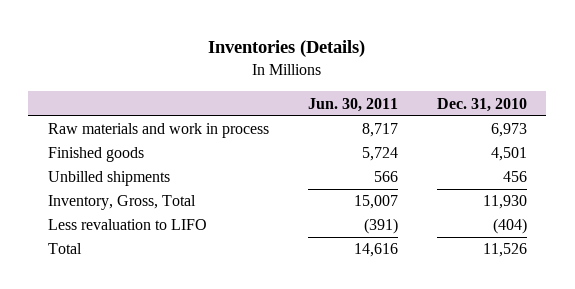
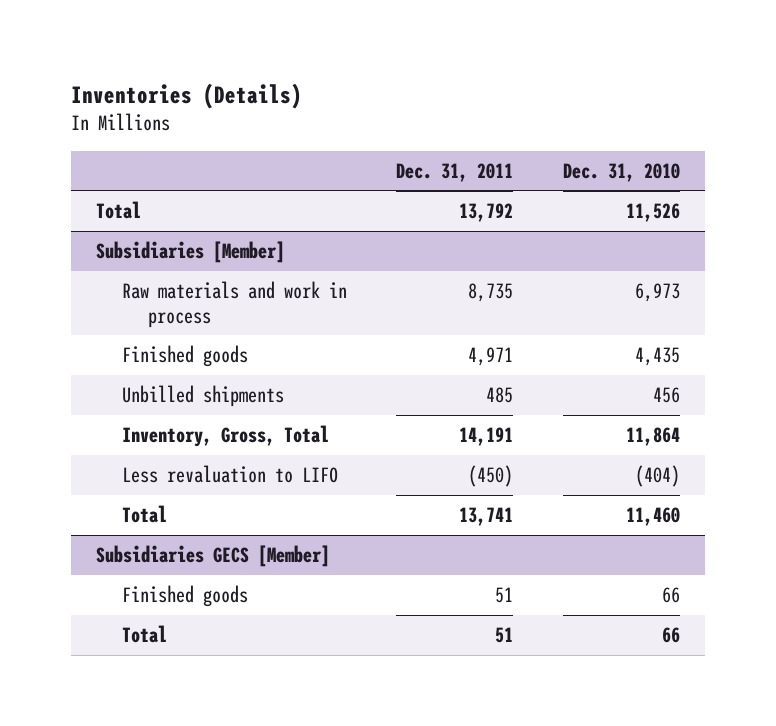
[307,97,398,112] Jun. 30, 2011 -> none
none -> [396,162,514,182] Dec. 31, 2011
[47,243,82,255] Total -> [95,201,141,220] Total
none -> [95,241,285,264] Subsidiaries [Member]
[490,147,527,162] 4,501 -> [635,347,681,367] 4,435
[482,195,527,210] 11,930 -> [626,427,681,447] 11,864
none -> [121,505,167,524] Total
none -> [95,545,330,568] Subsidiaries GECS [Member]
none -> [121,585,248,608] Finished goods
none -> [121,625,167,644] Total

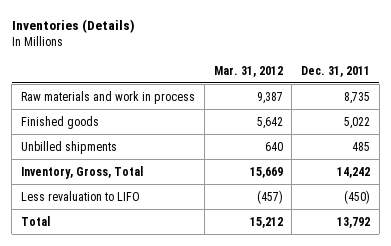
[563,162,681,182] Dec. 31, 2010 -> none
none -> [213,65,283,77] Mar. 31, 2012
[95,241,285,264] Subsidiaries [Member] -> none
[468,347,514,367] 4,971 -> [344,116,371,129] 5,022
[459,427,514,447] 14,191 -> [337,166,371,178] 14,242
[121,505,167,524] Total -> none
[95,545,330,568] Subsidiaries GECS [Member] -> none
[121,585,248,608] Finished goods -> none
[121,625,167,644] Total -> none
[95,201,141,220] Total -> [21,215,51,226] Total

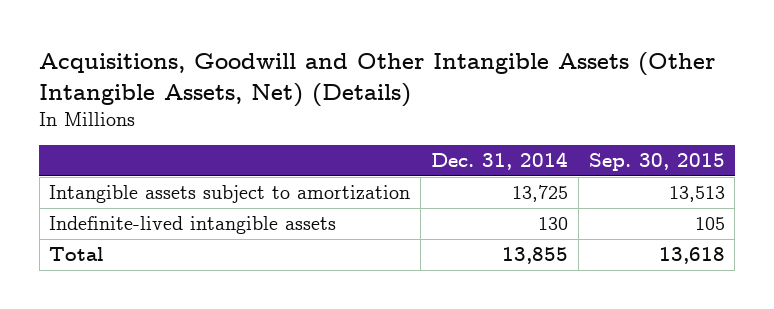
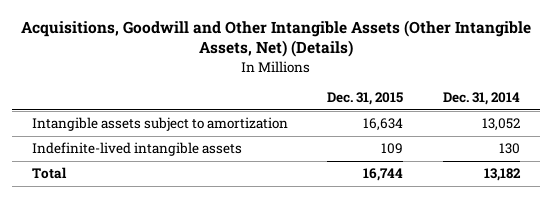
[588,153,725,172] Sep. 30, 2015 -> none
none -> [327,92,404,106] Dec. 31, 2015
[512,184,569,202] 13,725 -> [482,118,521,132] 13,052
[502,246,569,264] 13,855 -> [484,168,522,182] 13,182

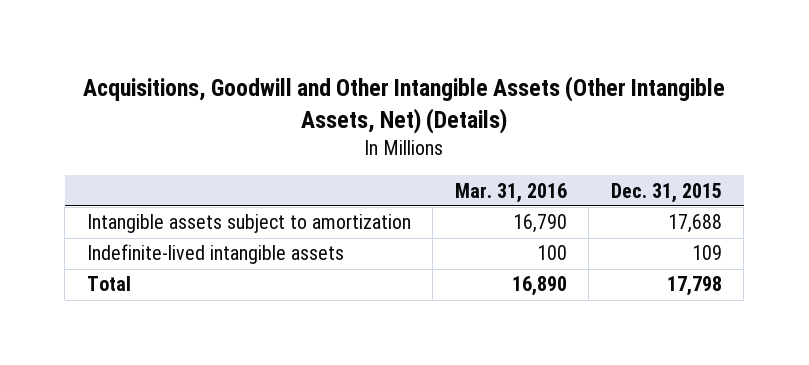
[443,92,521,106] Dec. 31, 2014 -> none
none -> [454,182,567,203] Mar. 31, 2016
[363,118,404,132] 16,634 -> [667,214,722,234] 17,688
[363,168,404,182] 16,744 -> [666,276,722,297] 17,798

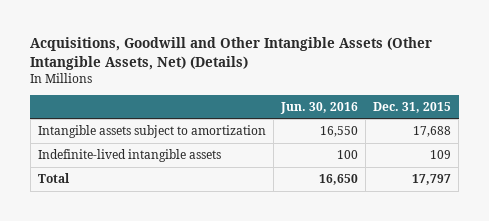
[454,182,567,203] Mar. 31, 2016 -> none
none -> [279,101,358,114] Jun. 30, 2016
[666,276,722,297] 17,798 -> [412,174,452,186] 17,797

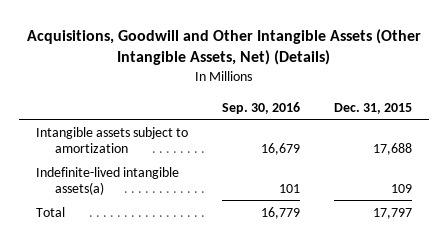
[279,101,358,114] Jun. 30, 2016 -> none
none -> [221,101,300,114] Sep. 30, 2016
[37,149,221,163] Indefinite-lived intangible assets -> [35,166,179,195] Indefinite-lived intangible assets(a)

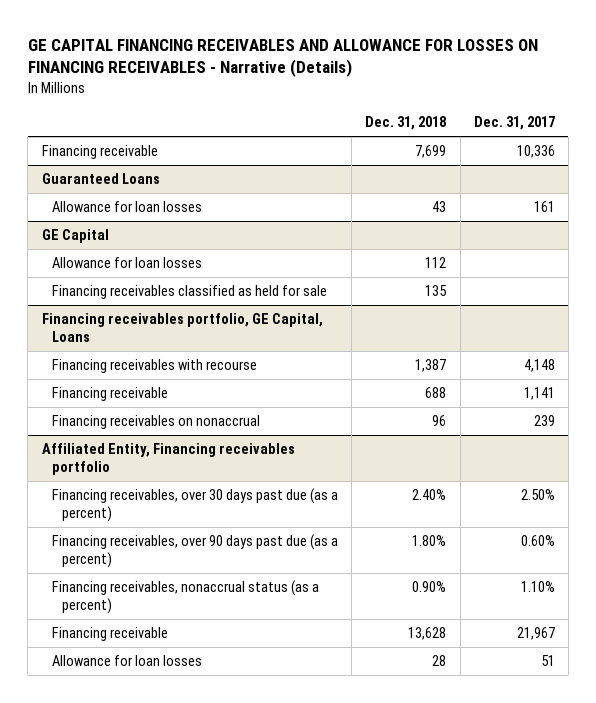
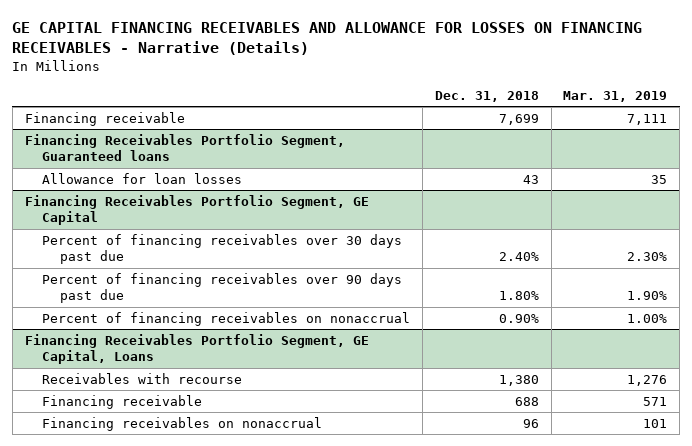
[473,116,555,131] Dec. 31, 2017 -> none
none -> [563,90,668,102] Mar. 31, 2019
[41,173,160,185] Guaranteed Loans -> none
none -> [24,134,345,162] Financing Receivables Portfolio Segment, Guaranteed loans
[41,229,109,244] GE Capital -> none
[51,257,202,269] Allowance for loan losses -> none
[51,285,327,300] Financing receivables classified as held for sale -> none
none -> [24,195,369,226] Financing Receivables Portfolio Segment, GE Capital
none -> [42,234,403,265] Percent of financing receivables over 30 days past due
none -> [42,273,403,304] Percent of financing receivables over 90 days past due
none -> [42,312,411,327] Percent of financing receivables on nonaccrual
[41,313,323,342] Financing receivables portfolio, GE Capital, Loans -> [24,334,369,365] Financing Receivables Portfolio Segment, GE Capital, Loans
[51,359,257,374] Financing receivables with recourse -> [42,373,243,385] Receivables with recourse
[415,359,447,373] 1,387 -> [498,375,539,387] 1,380
[41,443,295,475] Affiliated Entity, Financing receivables portfolio -> none
[51,488,338,522] Financing receivables, over 30 days past due (as a percent) -> none
[51,534,338,568] Financing receivables, over 90 days past due (as a percent) -> none
[51,580,319,614] Financing receivables, nonaccrual status (as a percent) -> none
[51,627,168,642] Financing receivable -> none
[51,655,202,667] Allowance for loan losses -> none

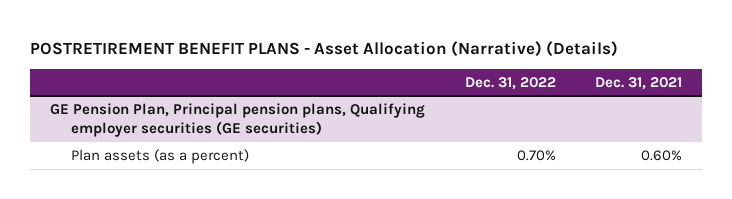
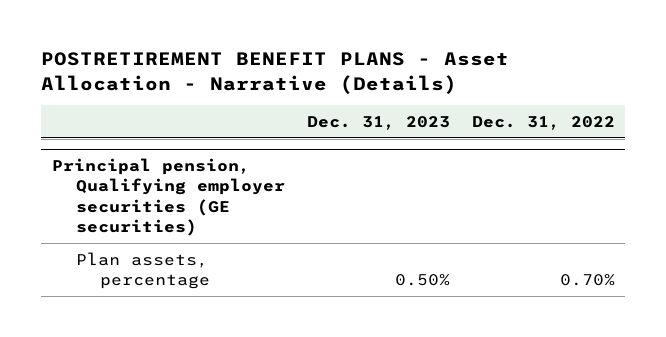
[30,40,619,57] POSTRETIREMENT BENEFIT PLANS - Asset Allocation (Narrative) (Details) -> [40,52,509,94] POSTRETIREMENT BENEFIT PLANS - Asset Allocation - Narrative (Details)
[595,76,683,90] Dec. 31, 2021 -> none
none -> [306,116,450,131] Dec. 31, 2023
[50,103,426,137] GE Pension Plan, Principal pension plans, Qualifying employer securities (GE securities) -> [51,157,286,237] Principal pension, Qualifying employer securities (GE securities)
[70,149,249,165] Plan assets (as a percent) -> [76,251,211,290] Plan assets, percentage

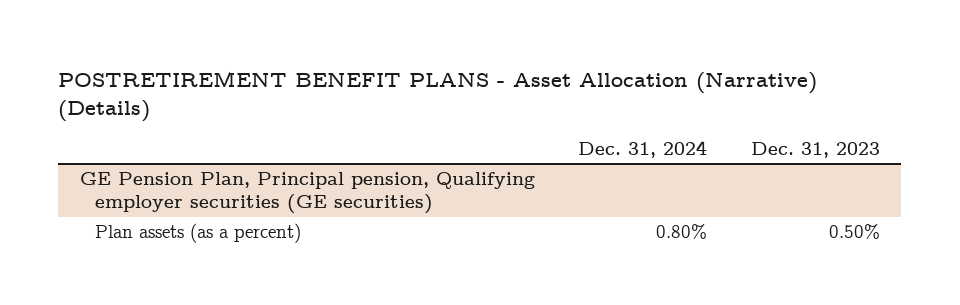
[40,52,509,94] POSTRETIREMENT BENEFIT PLANS - Asset Allocation - Narrative (Details) -> [58,70,818,123] POSTRETIREMENT BENEFIT PLANS - Asset Allocation (Narrative) (Details)
[471,116,615,131] Dec. 31, 2022 -> none
none -> [578,139,708,158] Dec. 31, 2024
[51,157,286,237] Principal pension, Qualifying employer securities (GE securities) -> [80,172,536,215] GE Pension Plan, Principal pension, Qualifying employer securities (GE securities)
[76,251,211,290] Plan assets, percentage -> [94,223,301,244] Plan assets (as a percent)

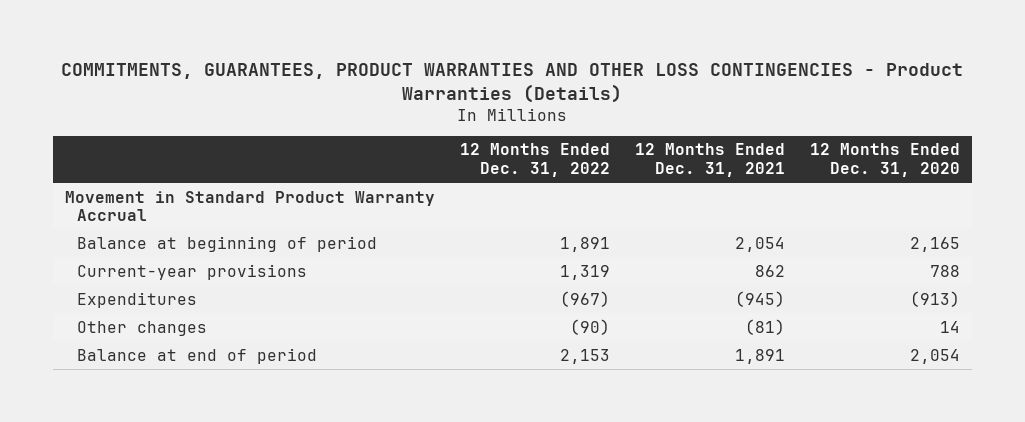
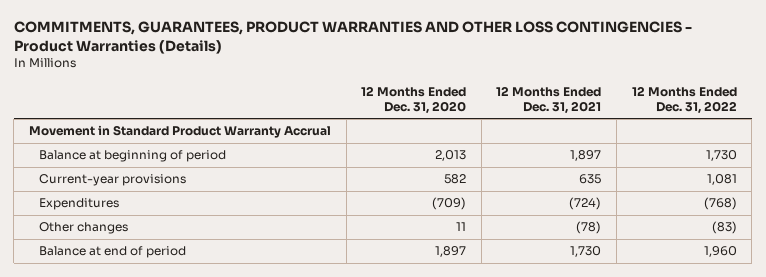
[559,236,610,252] 1,891 -> [705,150,737,162] 1,730
[734,236,785,252] 2,054 -> [570,150,602,162] 1,897
[909,236,960,252] 2,165 -> [435,150,467,162] 2,013
[559,264,610,280] 1,319 -> [706,174,737,186] 1,081
[754,264,785,277] 862 -> [579,174,602,185] 635
[929,264,960,277] 788 -> [444,174,467,185] 582
[559,290,610,307] (967) -> [703,197,737,211] (768)
[734,290,785,307] (945) -> [569,197,602,211] (724)
[909,290,960,307] (913) -> [432,197,467,211] (709)
[569,318,610,335] (90) -> [711,221,737,235] (83)
[744,318,785,335] (81) -> [576,221,602,235] (78)
[939,320,960,333] 14 -> [456,222,467,232] 11
[559,348,610,364] 2,153 -> [703,246,737,258] 1,960
[734,348,785,364] 1,891 -> [570,246,602,258] 1,730
[909,348,960,364] 2,054 -> [435,246,467,258] 1,897

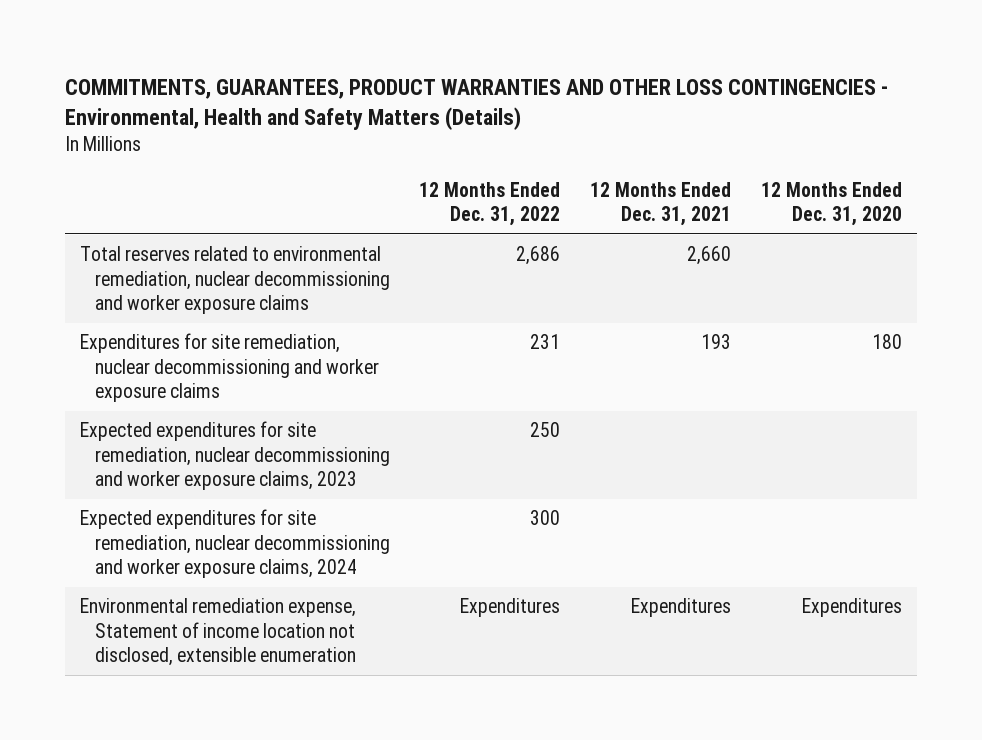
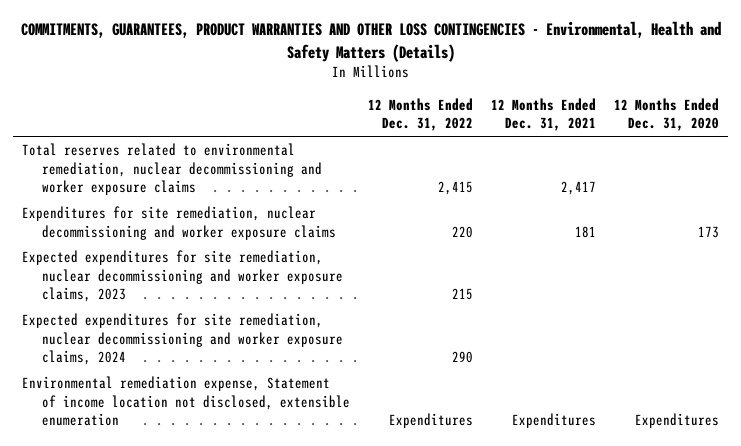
[516,246,561,266] 2,686 -> [437,181,473,196] 2,415
[686,246,731,266] 2,660 -> [561,181,597,196] 2,417
[530,334,561,350] 231 -> [451,225,473,238] 220
[700,334,731,350] 193 -> [575,225,597,238] 181
[871,334,902,350] 180 -> [698,225,720,238] 173
[530,422,561,438] 250 -> [451,288,473,301] 215
[530,510,561,526] 300 -> [451,351,473,364] 290

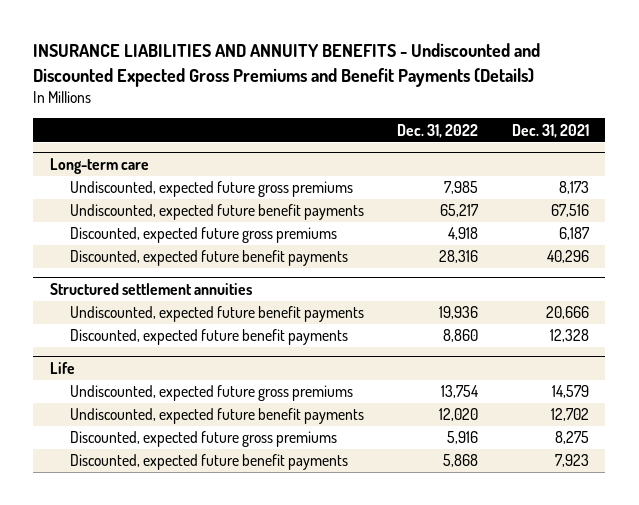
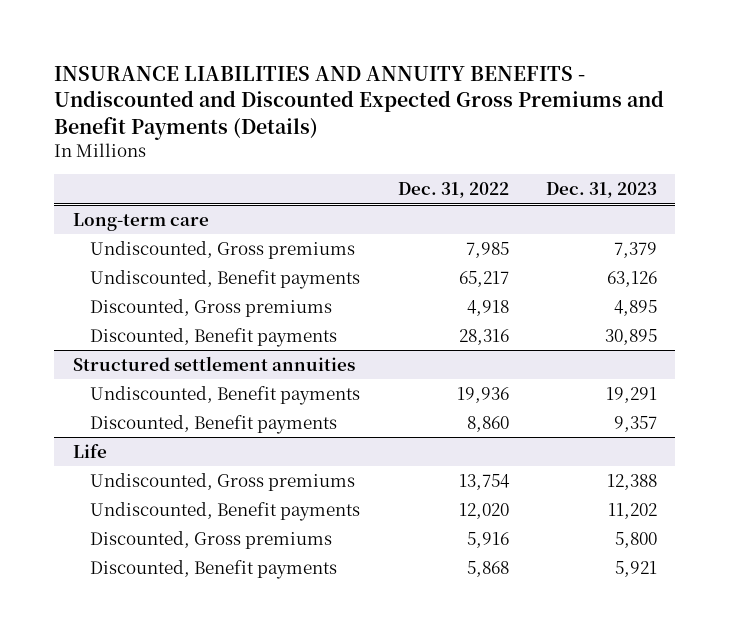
[511,123,589,138] Dec. 31, 2021 -> none
none -> [545,182,657,199] Dec. 31, 2023
[69,181,353,198] Undiscounted, expected future gross premiums -> [90,240,356,259] Undiscounted, Gross premiums
[69,204,364,221] Undiscounted, expected future benefit payments -> [90,269,361,289] Undiscounted, Benefit payments
[69,227,337,244] Discounted, expected future gross premiums -> [90,298,333,317] Discounted, Gross premiums
[69,250,348,267] Discounted, expected future benefit payments -> [90,327,338,347] Discounted, Benefit payments
[69,306,364,323] Undiscounted, expected future benefit payments -> [90,385,361,405] Undiscounted, Benefit payments
[69,329,348,346] Discounted, expected future benefit payments -> [90,414,338,434] Discounted, Benefit payments
[69,385,353,402] Undiscounted, expected future gross premiums -> [90,472,356,491] Undiscounted, Gross premiums
[69,408,364,425] Undiscounted, expected future benefit payments -> [90,501,361,521] Undiscounted, Benefit payments
[69,431,337,448] Discounted, expected future gross premiums -> [90,530,333,549] Discounted, Gross premiums
[69,454,348,471] Discounted, expected future benefit payments -> [90,559,338,579] Discounted, Benefit payments

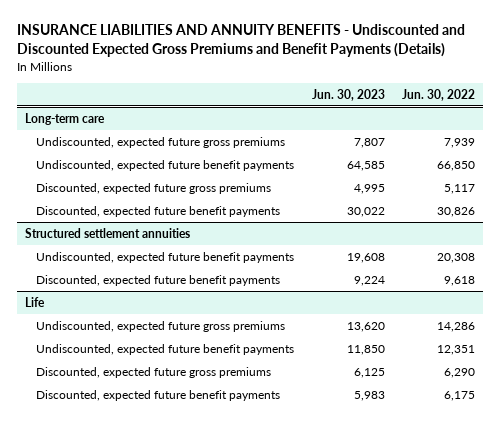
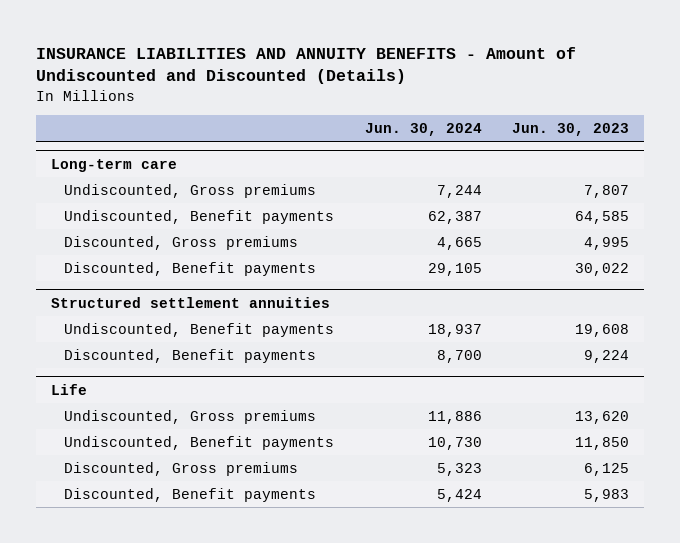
[16,24,465,58] INSURANCE LIABILITIES AND ANNUITY BENEFITS - Undiscounted and Discounted Expected Gross Premiums and Benefit Payments (Details) -> [36,46,577,85] INSURANCE LIABILITIES AND ANNUITY BENEFITS - Amount of Undiscounted and Discounted (Details)
[401,88,475,101] Jun. 30, 2022 -> none
none -> [364,122,482,136] Jun. 30, 2024
[36,136,286,148] Undiscounted, expected future gross premiums -> [64,183,317,198] Undiscounted, Gross premiums
[36,159,295,171] Undiscounted, expected future benefit payments -> [64,209,335,224] Undiscounted, Benefit payments
[36,182,272,194] Discounted, expected future gross premiums -> [64,235,299,250] Discounted, Gross premiums
[36,205,281,217] Discounted, expected future benefit payments -> [64,261,317,276] Discounted, Benefit payments
[36,251,295,263] Undiscounted, expected future benefit payments -> [64,322,335,337] Undiscounted, Benefit payments
[36,274,281,286] Discounted, expected future benefit payments -> [64,348,317,363] Discounted, Benefit payments
[36,320,286,332] Undiscounted, expected future gross premiums -> [64,409,317,424] Undiscounted, Gross premiums
[36,343,295,355] Undiscounted, expected future benefit payments -> [64,435,335,450] Undiscounted, Benefit payments
[36,366,272,378] Discounted, expected future gross premiums -> [64,461,299,476] Discounted, Gross premiums
[36,389,281,401] Discounted, expected future benefit payments -> [64,487,317,502] Discounted, Benefit payments

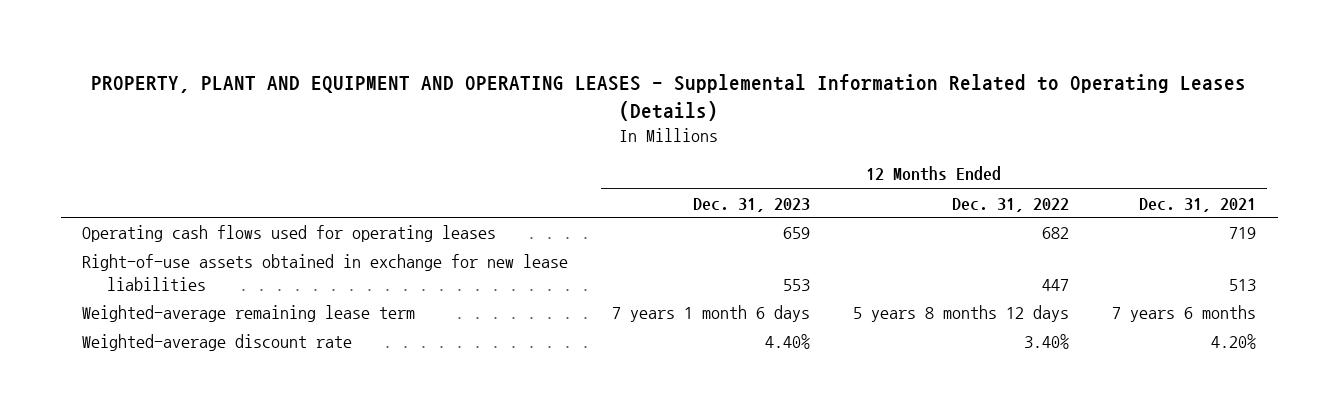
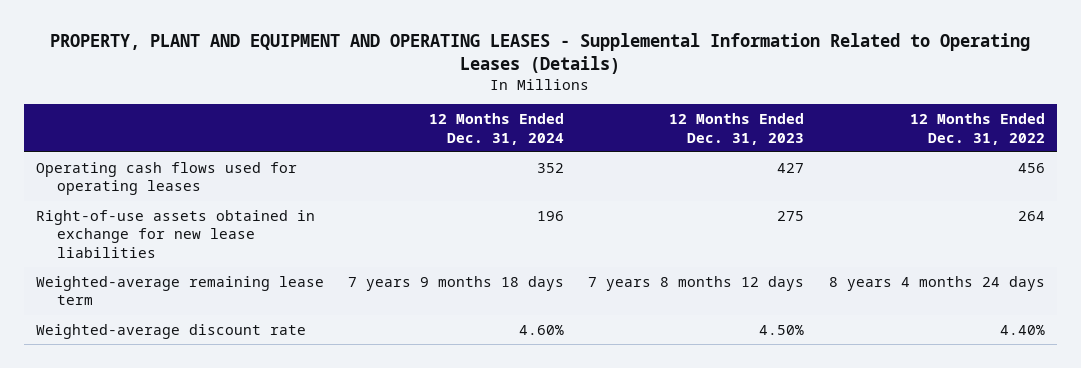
[1139,197,1257,212] Dec. 31, 2021 -> none
none -> [429,113,565,145] 12 Months Ended Dec. 31, 2024
[782,227,810,240] 659 -> [777,162,805,173] 427
[1042,227,1070,240] 682 -> [1017,162,1045,173] 456
[782,278,810,291] 553 -> [777,210,805,221] 275
[1042,278,1070,291] 447 -> [1017,210,1045,221] 264
[611,305,810,323] 7 years 1 month 6 days -> [588,275,805,291] 7 years 8 months 12 days
[853,305,1070,323] 5 years 8 months 12 days -> [828,275,1045,291] 8 years 4 months 24 days
[764,334,810,350] 4.40% -> [759,324,805,335] 4.50%
[1024,334,1070,350] 3.40% -> [999,324,1045,335] 4.40%

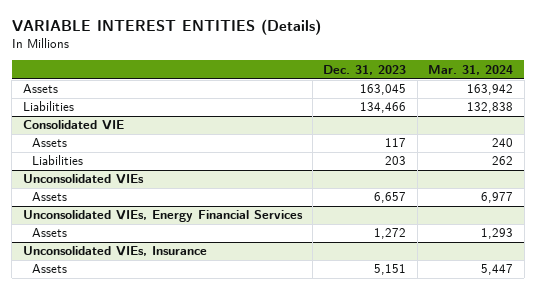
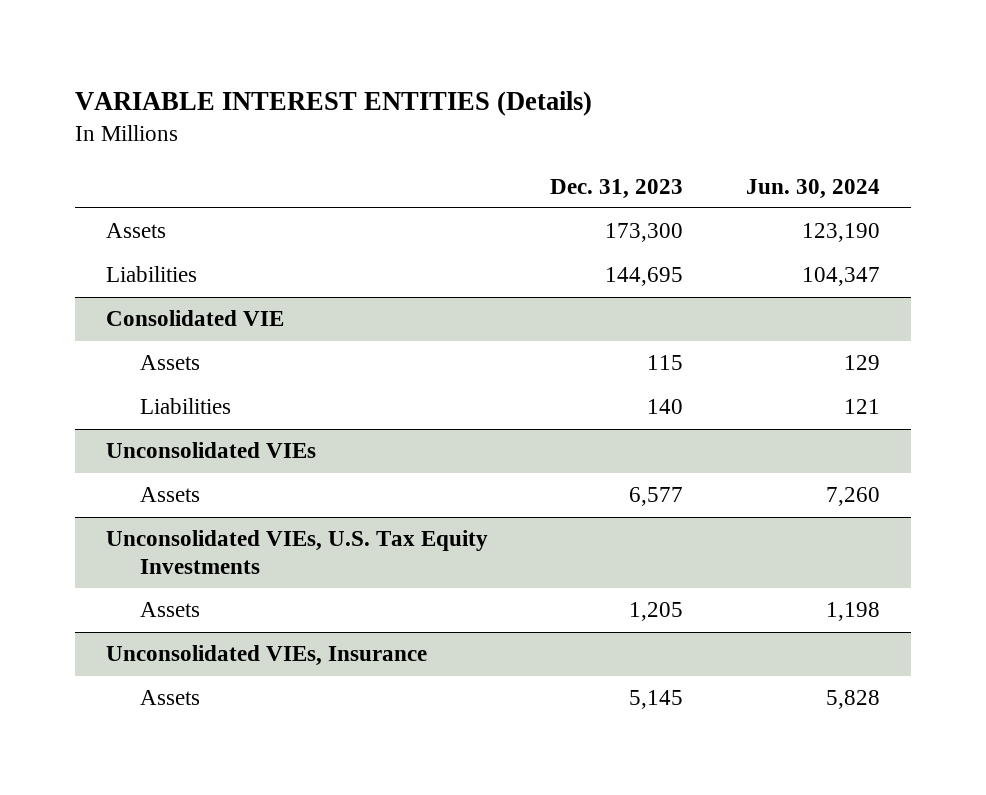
[428,64,514,75] Mar. 31, 2024 -> none
none -> [745,178,880,199] Jun. 30, 2024
[360,84,407,96] 163,045 -> [605,223,684,243] 173,300
[360,102,407,114] 134,466 -> [605,267,684,287] 144,695
[385,138,407,148] 117 -> [647,355,684,371] 115
[385,156,407,166] 203 -> [647,399,684,415] 140
[22,210,303,223] Unconsolidated VIEs, Energy Financial Services -> none
[374,192,407,204] 6,657 -> [629,487,684,507] 6,577
none -> [106,530,489,574] Unconsolidated VIEs, U.S. Tax Equity Investments
[374,228,407,240] 1,272 -> [629,602,684,622] 1,205
[374,264,407,276] 5,151 -> [629,690,684,710] 5,145

